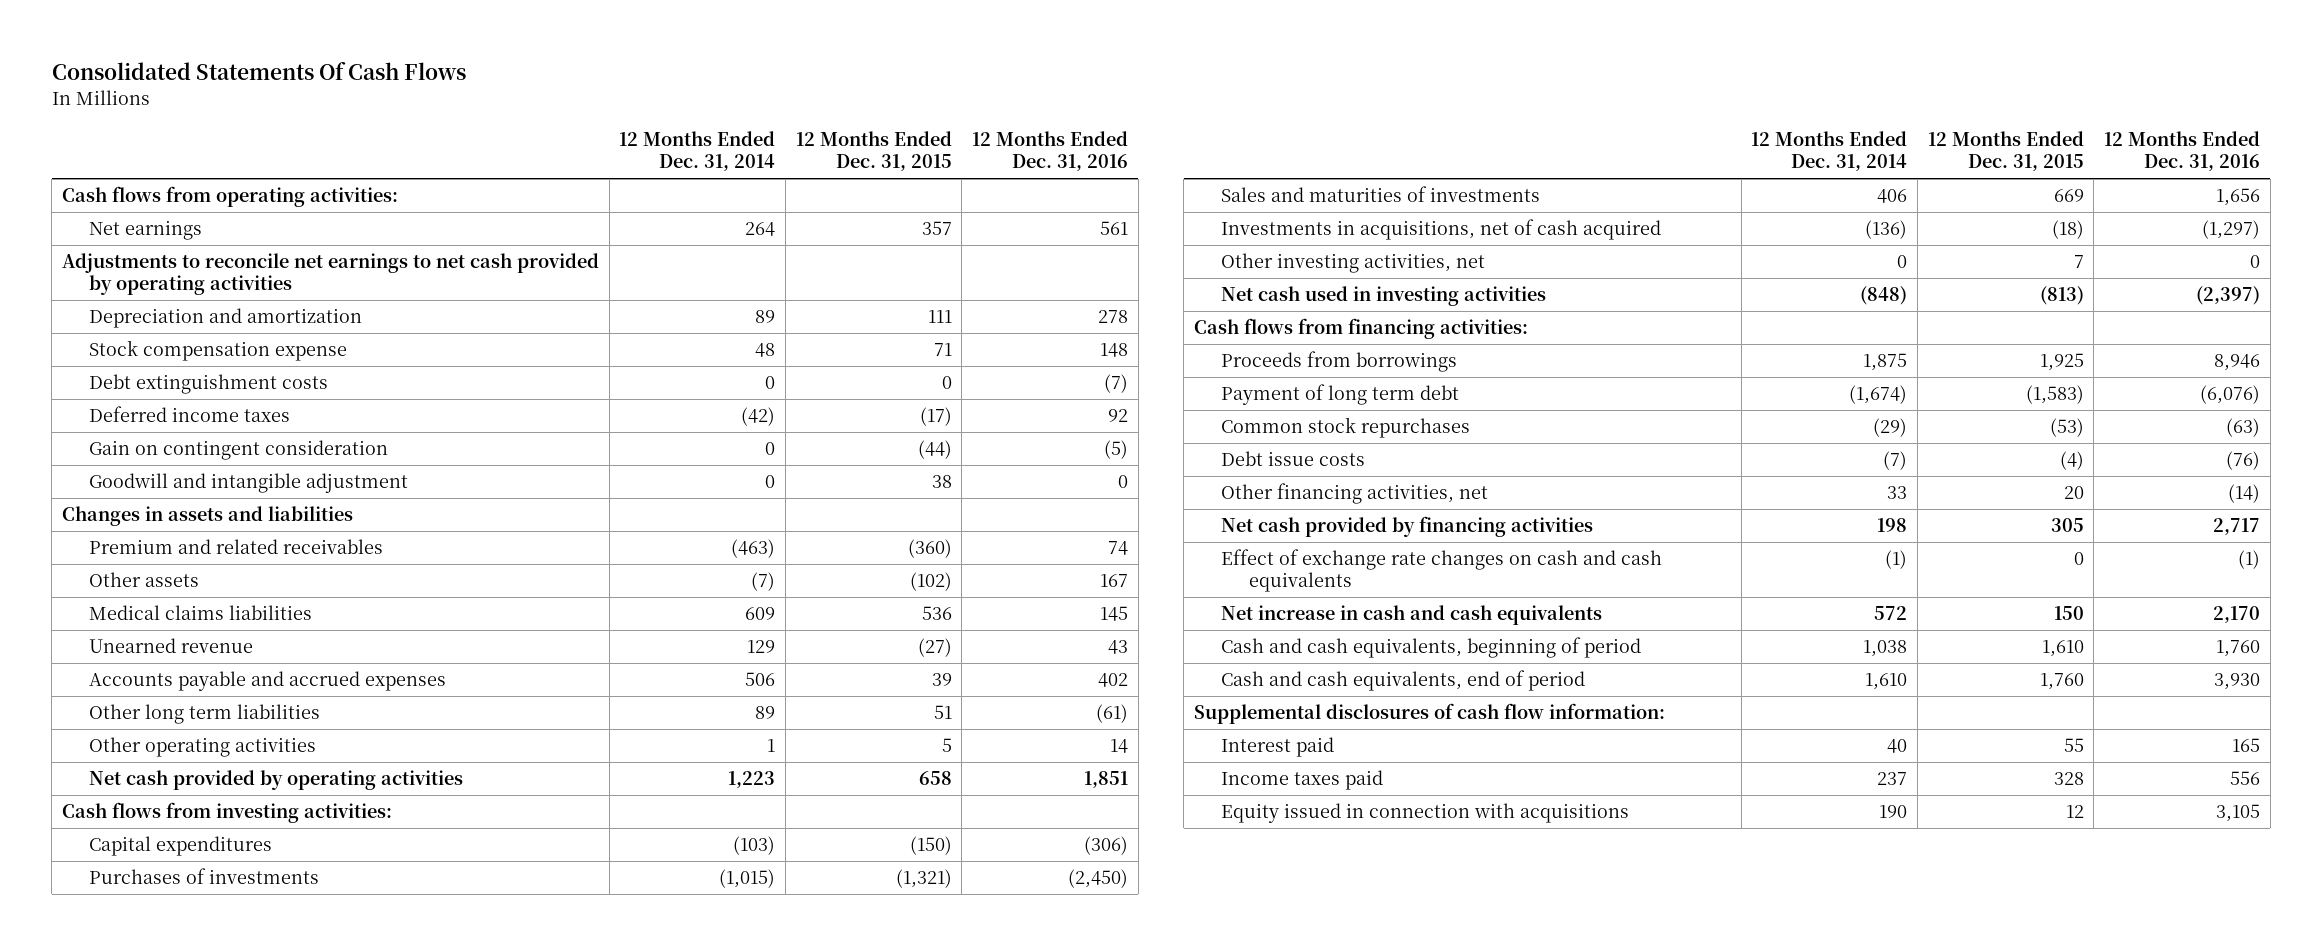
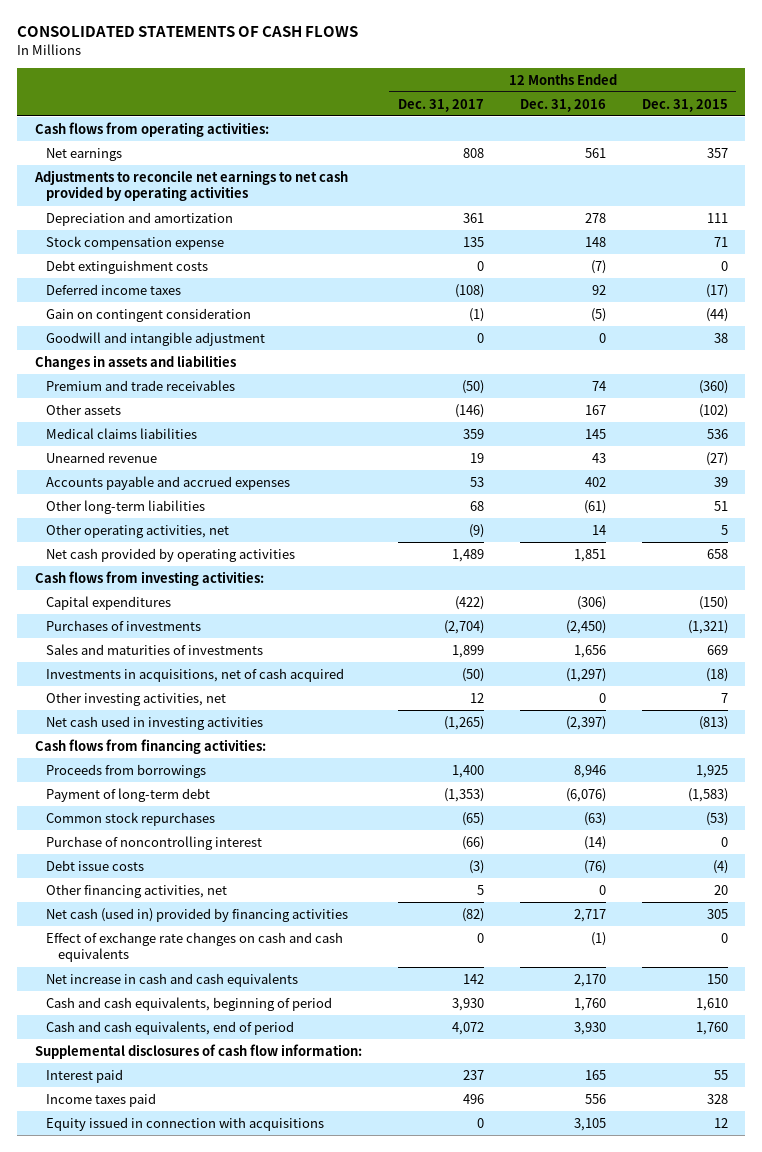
[51,62,466,81] Consolidated Statements Of Cash Flows -> [16,26,358,38] CONSOLIDATED STATEMENTS OF CASH FLOWS
[619,131,776,172] 12 Months Ended Dec. 31, 2014 -> none
none -> [397,98,484,112] Dec. 31, 2017
[89,539,384,555] Premium and related receivables -> [46,379,236,391] Premium and trade receivables
[89,704,321,725] Other long term liabilities -> [46,499,206,514] Other long-term liabilities
[89,737,317,758] Other operating activities -> [46,523,230,538] Other operating activities, net
[1221,384,1460,406] Payment of long term debt -> [46,787,211,802] Payment of long-term debt
none -> [46,835,263,850] Purchase of noncontrolling interest
[2227,484,2260,504] (14) -> [598,884,606,895] 0
[1221,516,1594,538] Net cash provided by financing activities -> [46,907,349,922] Net cash (used in) provided by financing activities

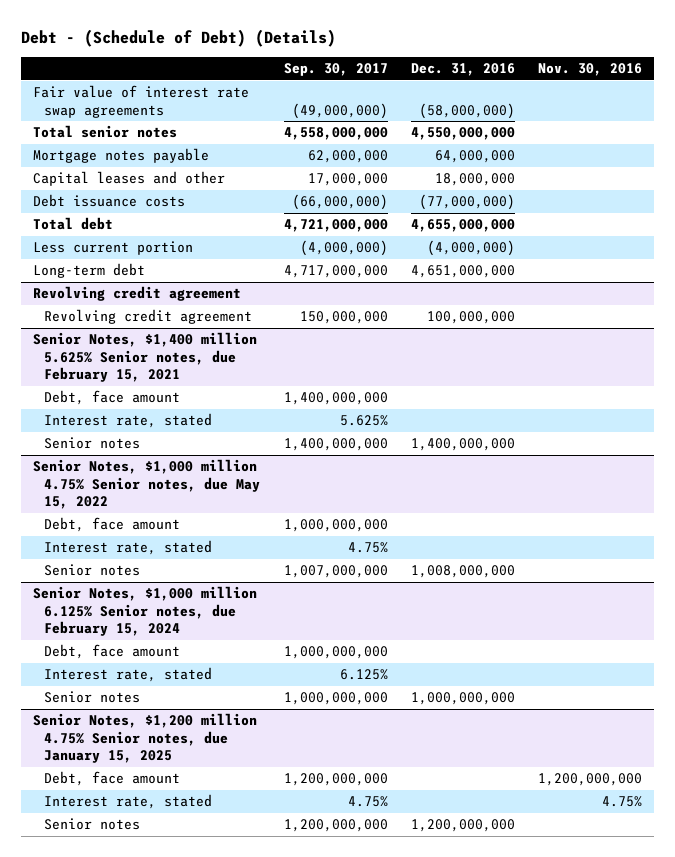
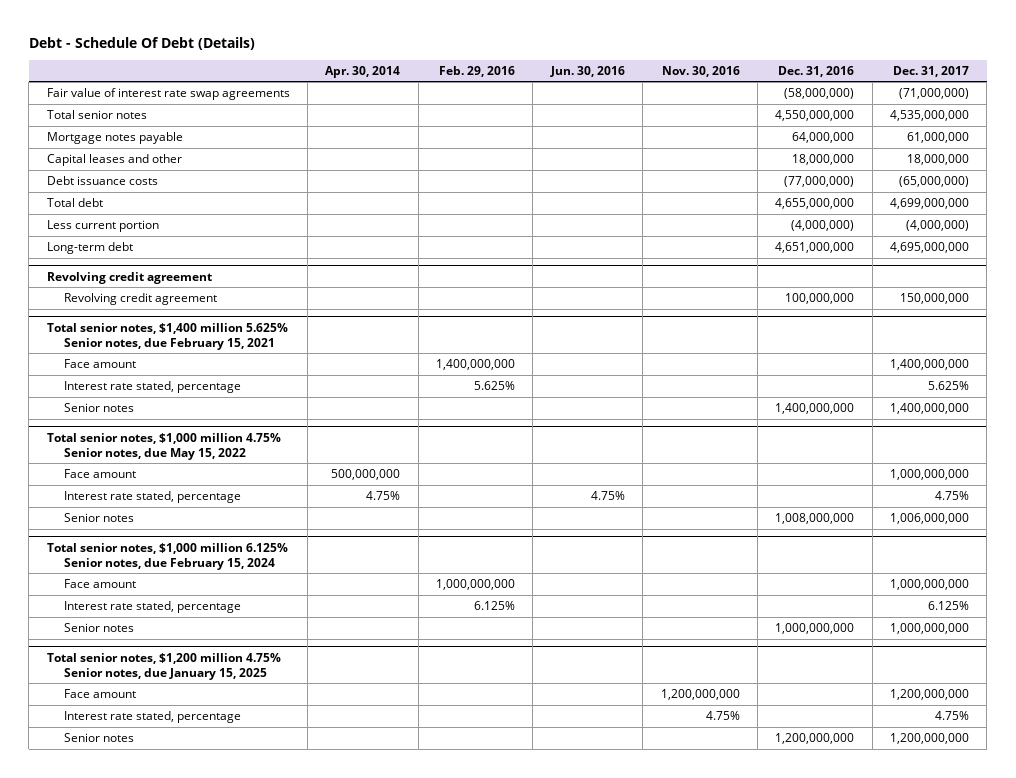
[20,28,336,47] Debt - (Schedule of Debt) (Details) -> [28,36,255,50] Debt - Schedule Of Debt (Details)
[283,63,388,77] Sep. 30, 2017 -> none
none -> [325,65,401,78] Apr. 30, 2014
none -> [439,65,516,77] Feb. 29, 2016
none -> [549,65,625,77] Jun. 30, 2016
none -> [892,65,969,77] Dec. 31, 2017
[32,332,257,382] Senior Notes, $1,400 million 5.625% Senior notes, due February 15, 2021 -> [46,322,288,350] Total senior notes, $1,400 million 5.625% Senior notes, due February 15, 2021
[44,390,181,406] Debt, face amount -> [64,359,137,369] Face amount
[44,413,213,429] Interest rate, stated -> [64,381,242,394] Interest rate stated, percentage
[32,459,261,509] Senior Notes, $1,000 million 4.75% Senior notes, due May 15, 2022 -> [46,432,281,460] Total senior notes, $1,000 million 4.75% Senior notes, due May 15, 2022
[44,517,181,533] Debt, face amount -> [64,469,137,479] Face amount
[44,540,213,556] Interest rate, stated -> [64,491,242,504] Interest rate stated, percentage
[32,586,257,636] Senior Notes, $1,000 million 6.125% Senior notes, due February 15, 2024 -> [46,542,288,570] Total senior notes, $1,000 million 6.125% Senior notes, due February 15, 2024
[44,644,181,660] Debt, face amount -> [64,579,137,589] Face amount
[44,667,213,683] Interest rate, stated -> [64,601,242,614] Interest rate stated, percentage
[32,713,257,763] Senior Notes, $1,200 million 4.75% Senior notes, due January 15, 2025 -> [46,652,281,680] Total senior notes, $1,200 million 4.75% Senior notes, due January 15, 2025
[44,771,181,787] Debt, face amount -> [64,689,137,699] Face amount
[44,794,213,810] Interest rate, stated -> [64,711,242,724] Interest rate stated, percentage

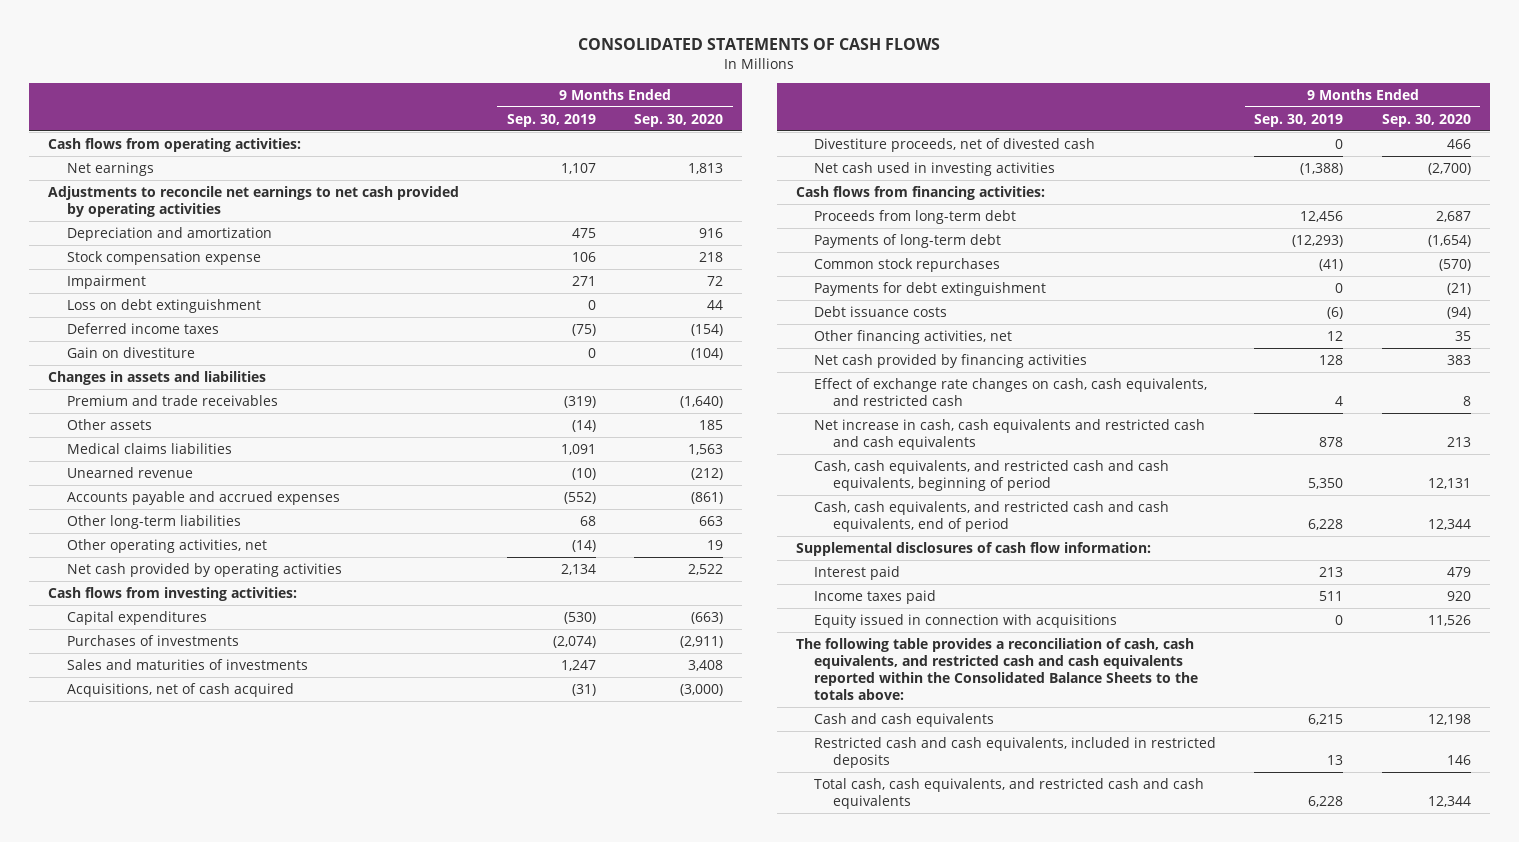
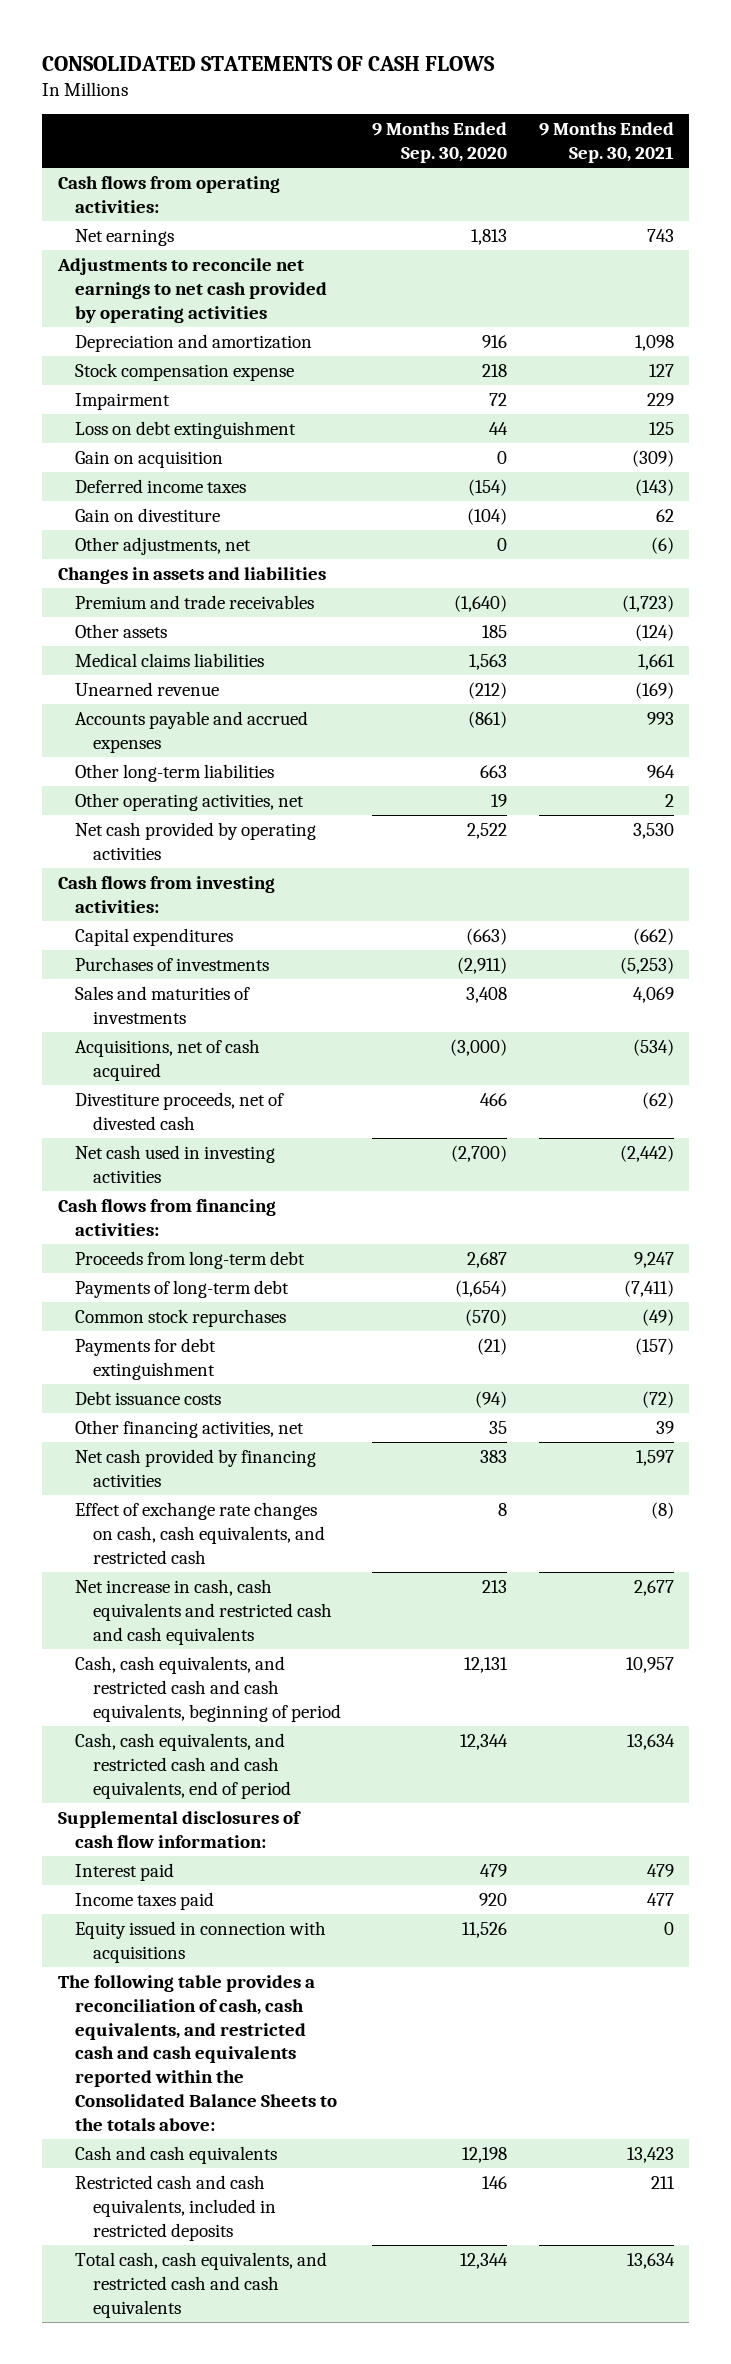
[506,113,596,127] Sep. 30, 2019 -> none
none -> [538,122,674,163] 9 Months Ended Sep. 30, 2021
none -> [75,450,224,468] Gain on acquisition
none -> [75,536,252,555] Other adjustments, net

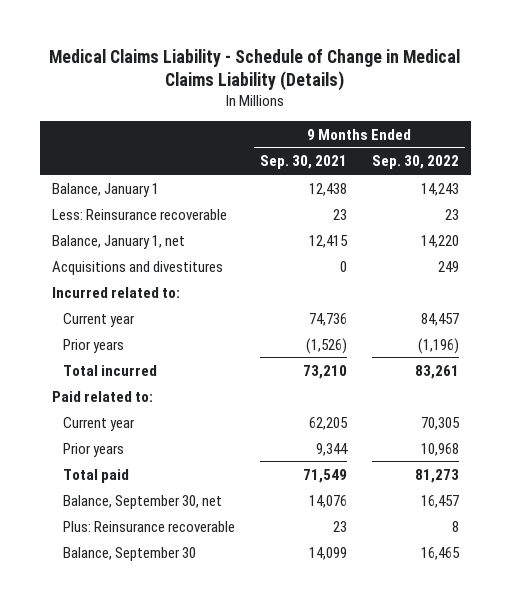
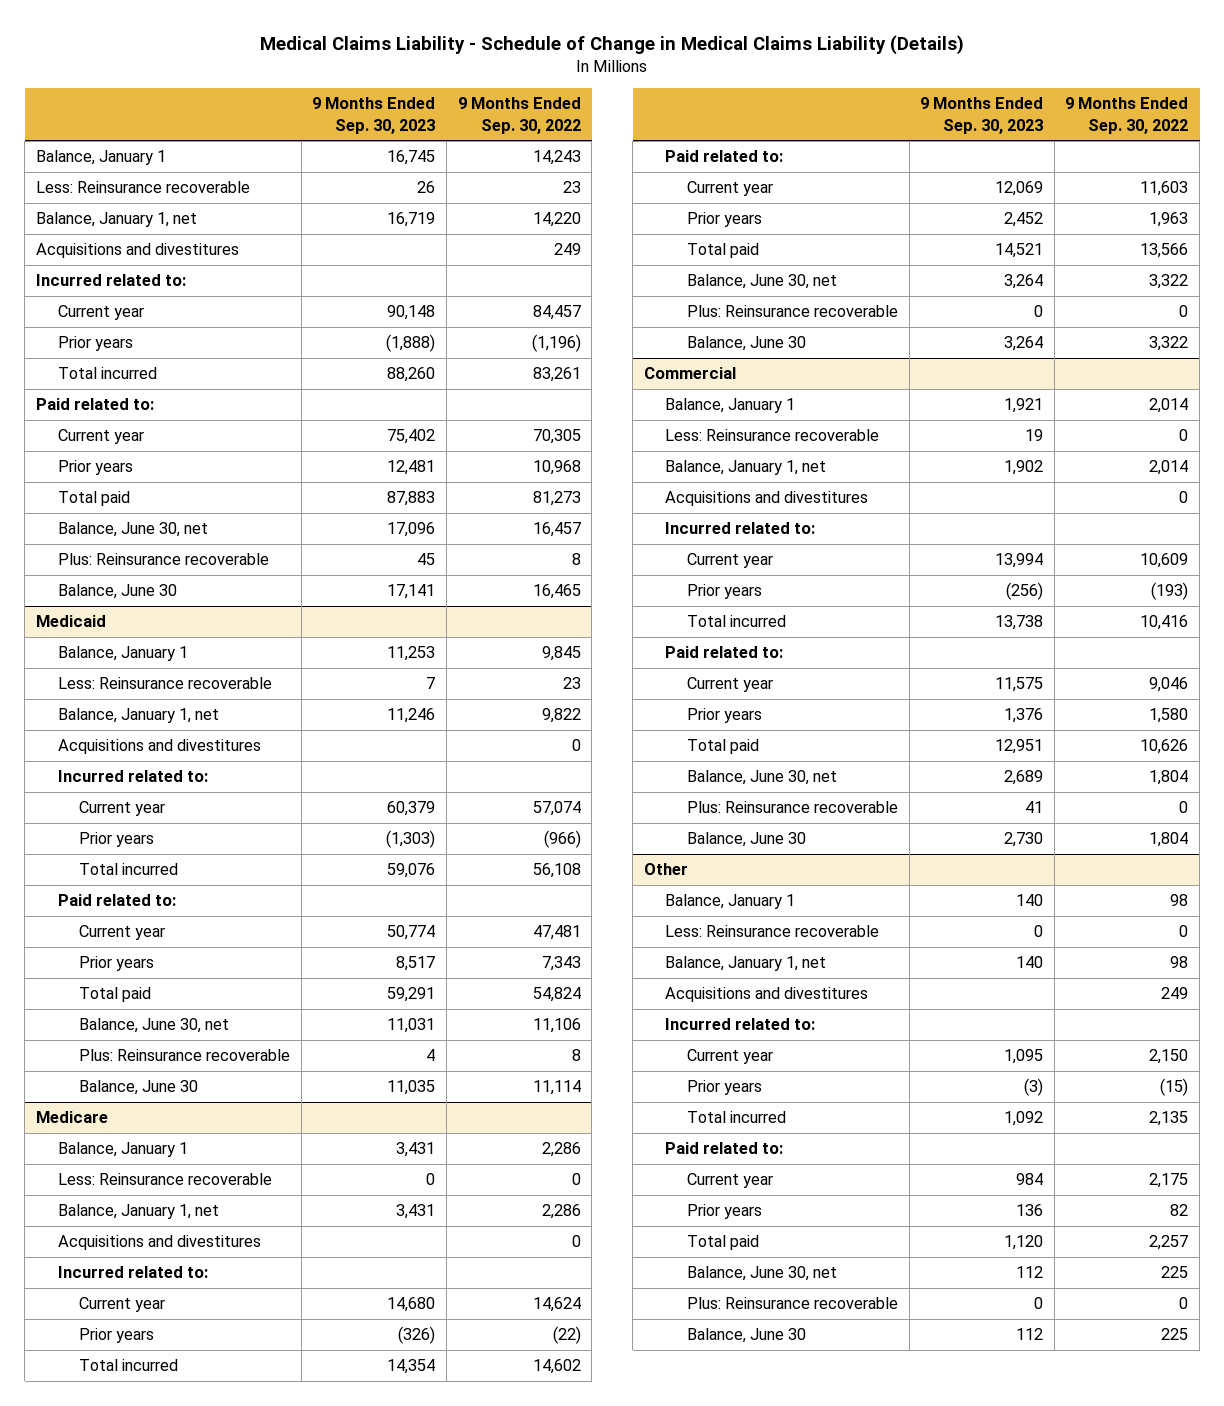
[259,155,347,170] Sep. 30, 2021 -> none
none -> [312,97,436,134] 9 Months Ended Sep. 30, 2023
[63,494,223,509] Balance, September 30, net -> [57,522,208,538] Balance, June 30, net
[63,546,197,561] Balance, September 30 -> [57,584,177,600] Balance, June 30
none -> [35,615,106,628] Medicaid
none -> [57,646,188,662] Balance, January 1
none -> [57,677,272,690] Less: Reinsurance recoverable
none -> [57,708,219,724] Balance, January 1, net
none -> [57,739,261,755] Acquisitions and divestitures
none -> [57,770,208,783] Incurred related to:
none -> [79,801,166,817] Current year
none -> [79,832,155,848] Prior years
none -> [79,863,179,876] Total incurred
none -> [57,894,176,907] Paid related to:
none -> [79,925,166,941] Current year
none -> [79,956,155,972] Prior years
none -> [79,987,152,1003] Total paid
none -> [79,1018,230,1034] Balance, June 30, net
none -> [79,1049,291,1062] Plus: Reinsurance recoverable
none -> [79,1080,199,1096] Balance, June 30
none -> [35,1111,108,1124] Medicare
none -> [57,1142,188,1158] Balance, January 1
none -> [57,1173,272,1186] Less: Reinsurance recoverable
none -> [57,1204,219,1220] Balance, January 1, net
none -> [57,1235,261,1251] Acquisitions and divestitures
none -> [57,1266,208,1279] Incurred related to:
none -> [79,1297,166,1313] Current year
none -> [79,1328,155,1344] Prior years
none -> [79,1359,179,1372] Total incurred
none -> [665,150,784,163] Paid related to:
none -> [686,181,773,197] Current year
none -> [686,212,762,228] Prior years
none -> [686,243,759,259] Total paid
none -> [686,274,837,290] Balance, June 30, net
none -> [686,305,898,318] Plus: Reinsurance recoverable
none -> [686,336,806,352] Balance, June 30
none -> [643,367,736,380] Commercial
none -> [665,398,796,414] Balance, January 1
none -> [665,429,880,442] Less: Reinsurance recoverable
none -> [665,460,827,476] Balance, January 1, net
none -> [665,491,869,507] Acquisitions and divestitures
none -> [665,522,816,535] Incurred related to:
none -> [686,553,773,569] Current year
none -> [686,584,762,600] Prior years
none -> [686,615,786,628] Total incurred
none -> [665,646,784,659] Paid related to:
none -> [686,677,773,693] Current year
none -> [686,708,762,724] Prior years
none -> [686,739,759,755] Total paid
none -> [686,770,837,786] Balance, June 30, net
none -> [686,801,898,814] Plus: Reinsurance recoverable
none -> [686,832,806,848] Balance, June 30
none -> [643,863,688,876] Other
none -> [665,894,796,910] Balance, January 1
none -> [665,925,880,938] Less: Reinsurance recoverable
none -> [665,956,827,972] Balance, January 1, net
none -> [665,987,869,1003] Acquisitions and divestitures
none -> [665,1018,816,1031] Incurred related to:
none -> [686,1049,773,1065] Current year
none -> [686,1080,762,1096] Prior years
none -> [686,1111,786,1124] Total incurred
none -> [665,1142,784,1155] Paid related to:
none -> [686,1173,773,1189] Current year
none -> [686,1204,762,1220] Prior years
none -> [686,1235,759,1251] Total paid
none -> [686,1266,837,1282] Balance, June 30, net
none -> [686,1297,898,1310] Plus: Reinsurance recoverable
none -> [686,1328,806,1344] Balance, June 30

